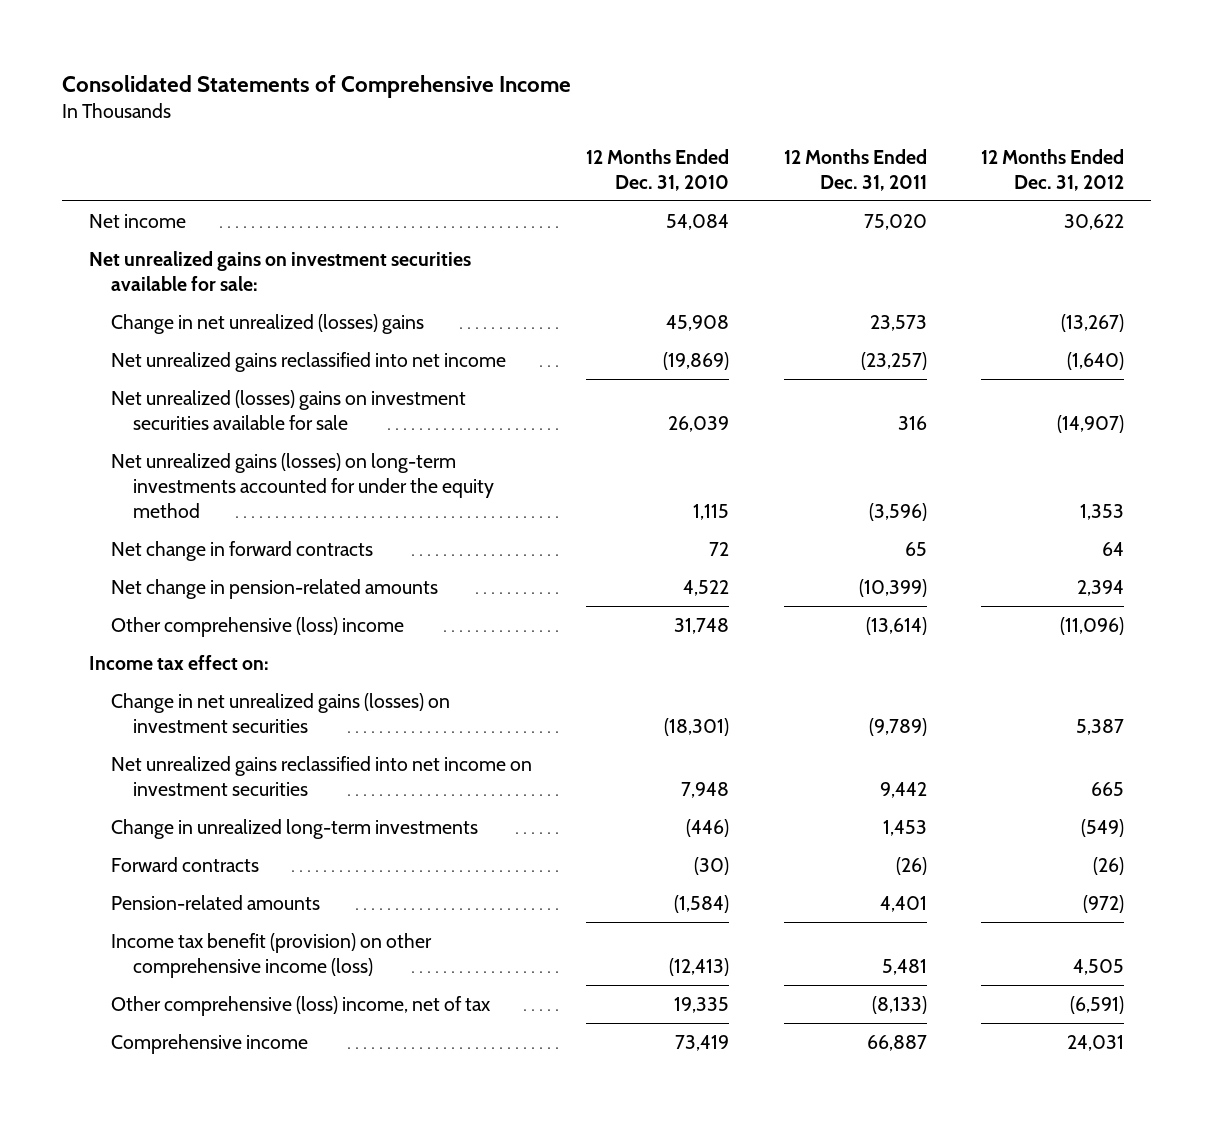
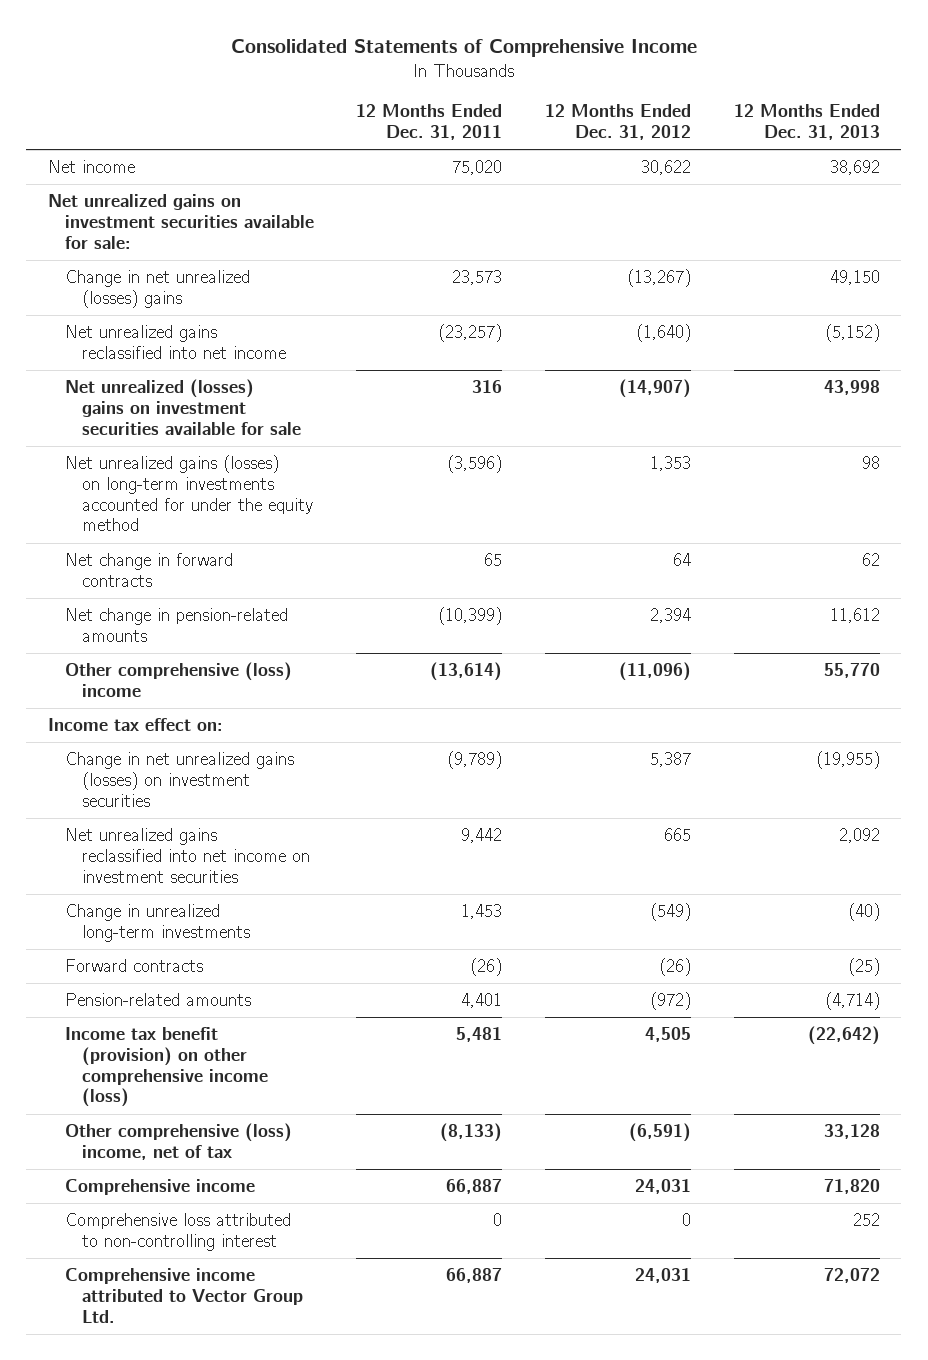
[586,148,730,191] 12 Months Ended Dec. 31, 2010 -> none
none -> [733,104,880,141] 12 Months Ended Dec. 31, 2013
none -> [64,1213,291,1251] Comprehensive loss attributed to non-controlling interest
none -> [64,1268,303,1323] Comprehensive income attributed to Vector Group Ltd.

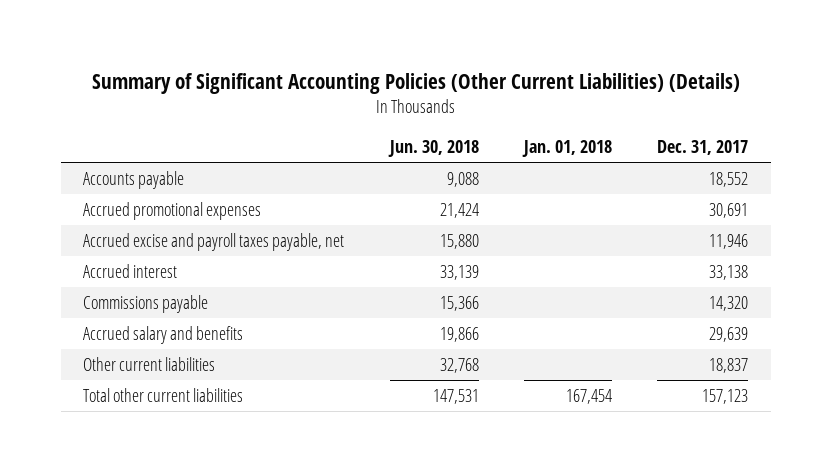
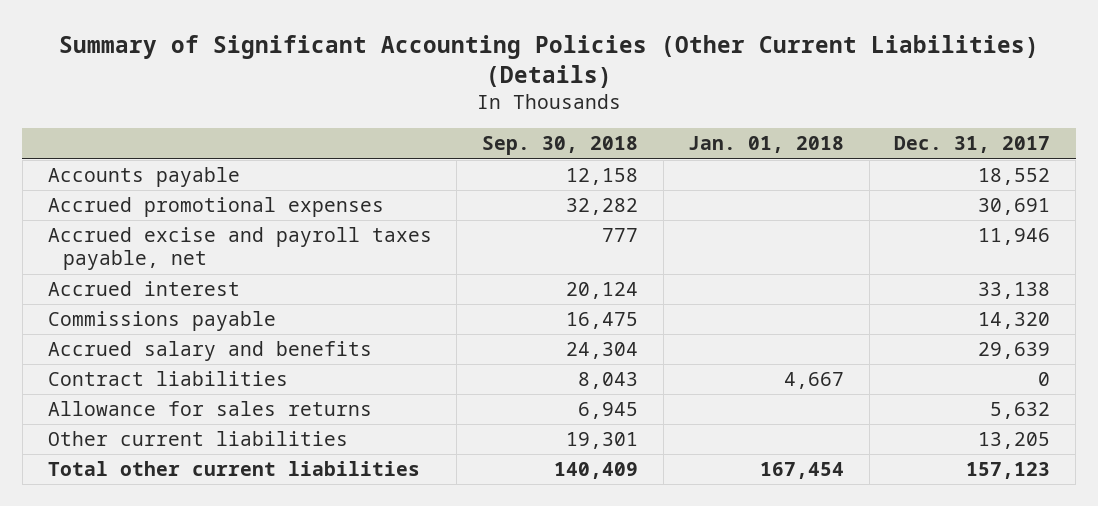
[387,140,479,158] Jun. 30, 2018 -> none
none -> [481,136,638,156] Sep. 30, 2018
none -> [47,371,288,387] Contract liabilities
none -> [47,401,372,417] Allowance for sales returns
[709,358,749,374] 18,837 -> [978,432,1051,450] 13,205

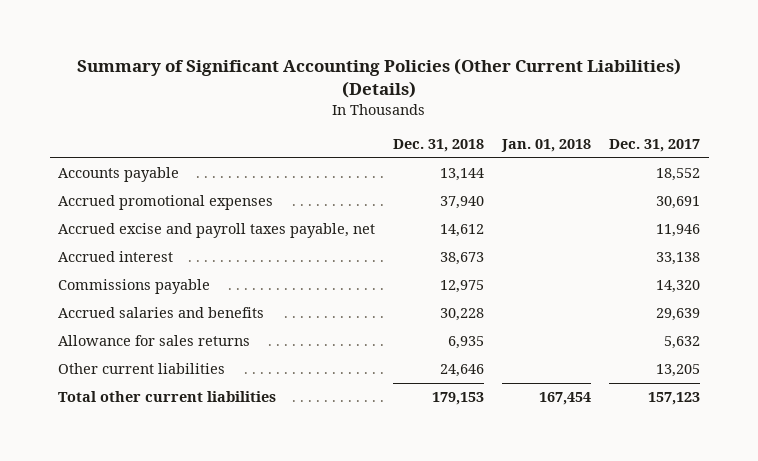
[481,136,638,156] Sep. 30, 2018 -> none
none -> [393,139,485,153] Dec. 31, 2018
[47,371,288,387] Contract liabilities -> none
[47,341,372,362] Accrued salary and benefits -> [58,307,265,319] Accrued salaries and benefits

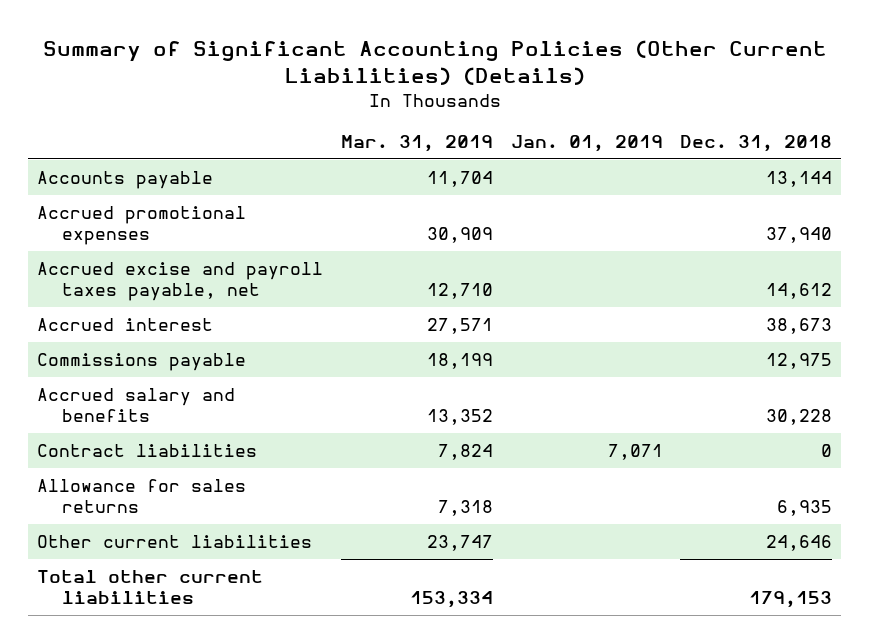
[501,139,592,153] Jan. 01, 2018 -> none
[608,139,700,153] Dec. 31, 2017 -> none
none -> [340,135,493,153] Mar. 31, 2019
none -> [510,135,663,153] Jan. 01, 2019
[58,307,265,319] Accrued salaries and benefits -> [37,387,236,422] Accrued salary and benefits
none -> [37,443,258,457] Contract liabilities

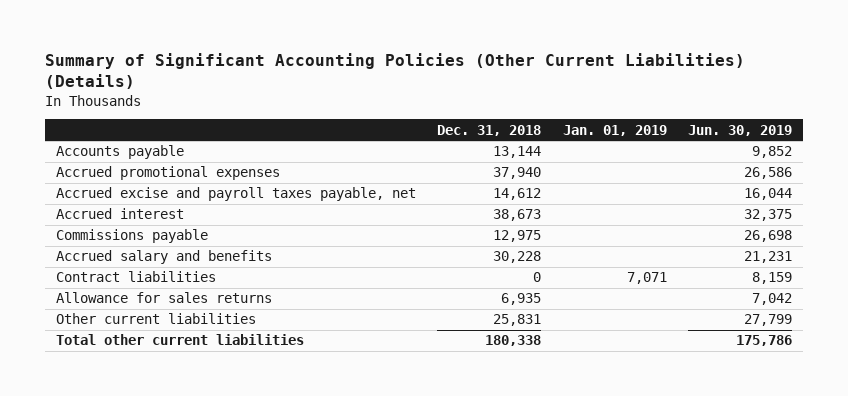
[340,135,493,153] Mar. 31, 2019 -> none
none -> [687,124,792,136] Jun. 30, 2019
[766,534,833,551] 24,646 -> [493,314,542,327] 25,831
[749,590,833,608] 179,153 -> [485,335,542,347] 180,338

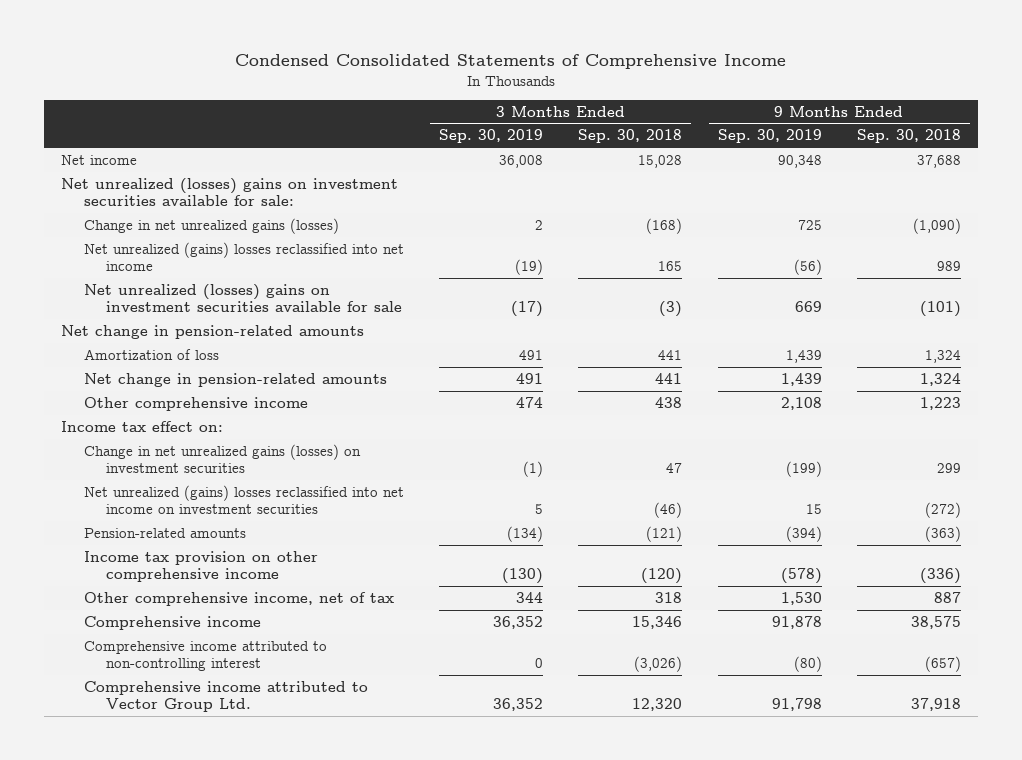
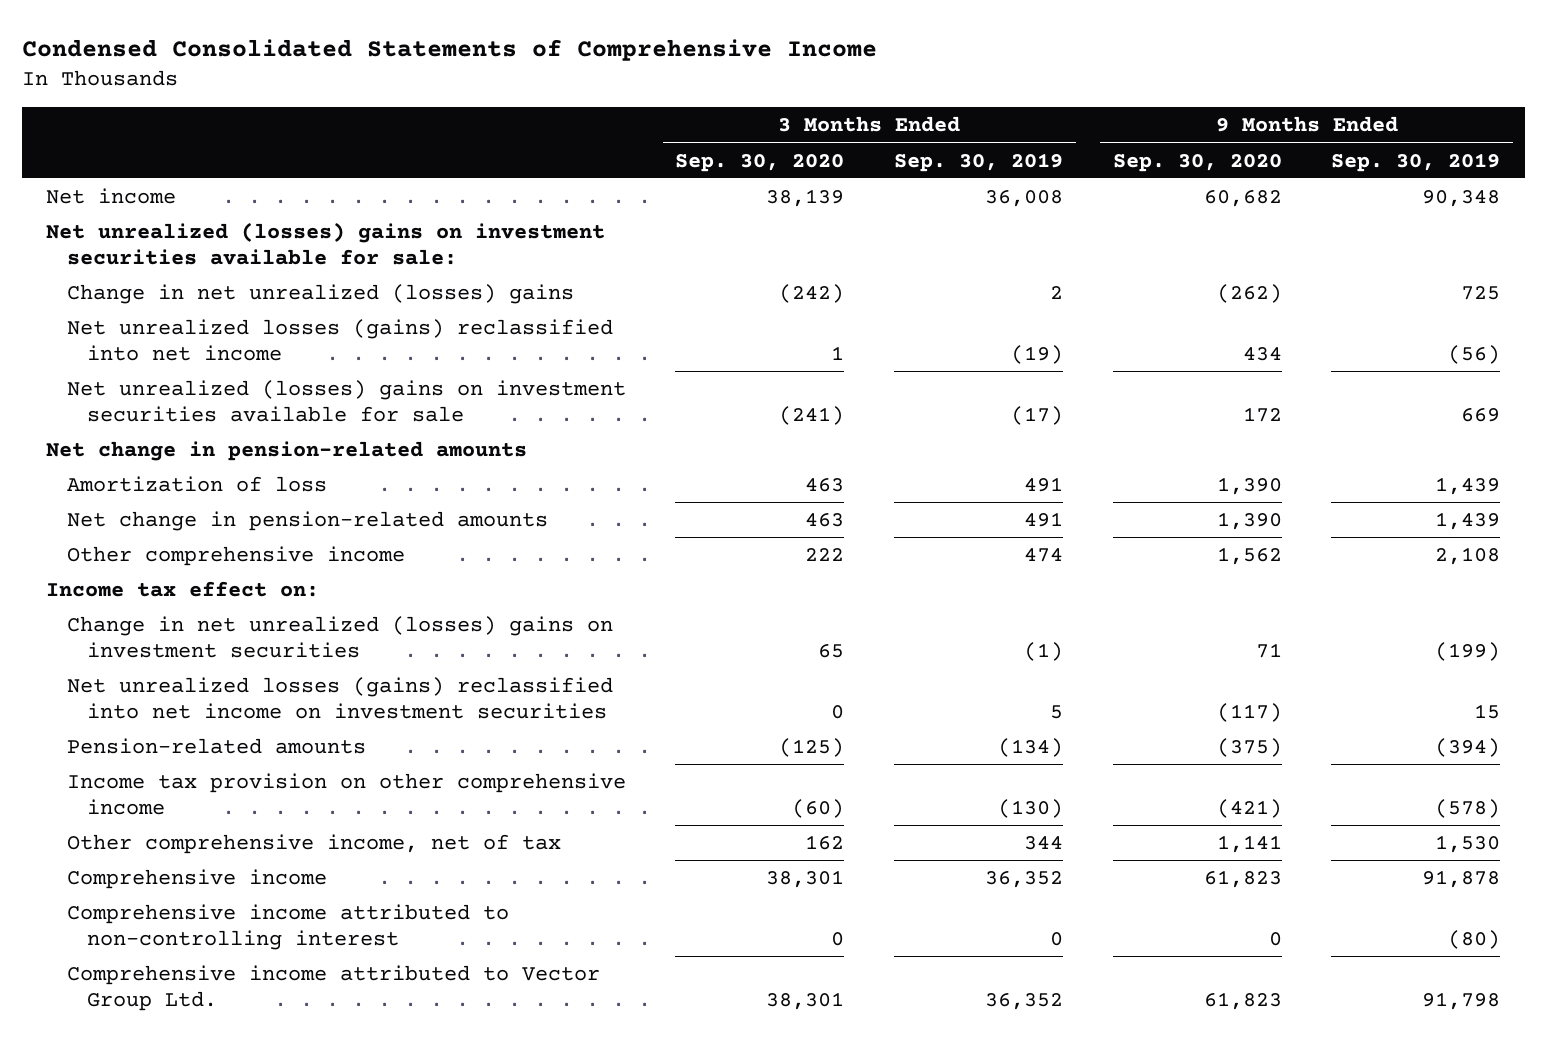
[578,129,683,144] Sep. 30, 2018 -> none
[856,129,961,144] Sep. 30, 2018 -> none
none -> [675,153,845,172] Sep. 30, 2020
none -> [1112,153,1282,172] Sep. 30, 2020
[83,217,339,234] Change in net unrealized gains (losses) -> [66,284,574,305] Change in net unrealized (losses) gains
[83,241,404,272] Net unrealized (gains) losses reclassified into net income -> [66,319,613,361] Net unrealized losses (gains) reclassified into net income
[83,443,361,474] Change in net unrealized gains (losses) on investment securities -> [66,616,613,658] Change in net unrealized (losses) gains on investment securities
[83,484,404,515] Net unrealized (gains) losses reclassified into net income on investment securities -> [66,677,613,719] Net unrealized losses (gains) reclassified into net income on investment securities

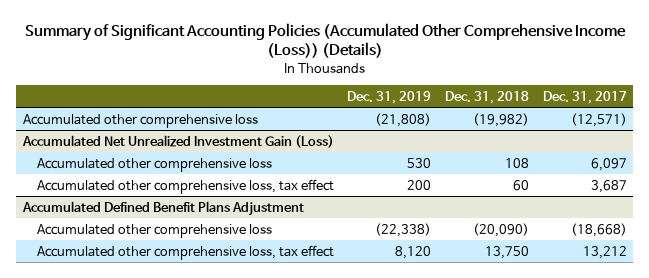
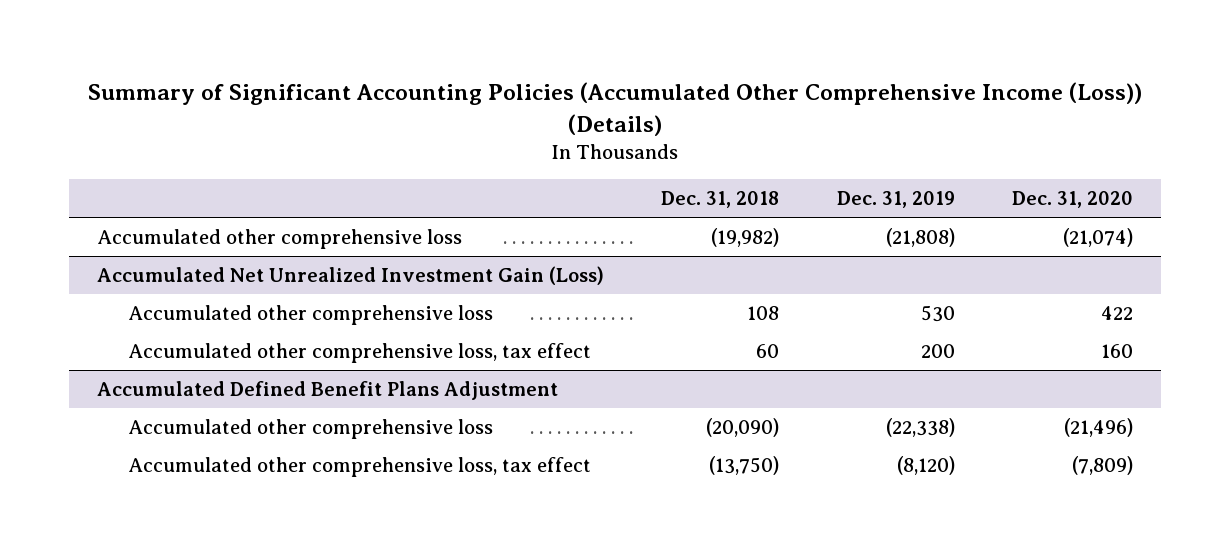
[542,90,627,104] Dec. 31, 2017 -> none
none -> [1011,191,1133,209] Dec. 31, 2020
[395,245,432,259] 8,120 -> [896,456,955,476] (8,120)
[484,245,529,259] 13,750 -> [709,456,780,476] (13,750)

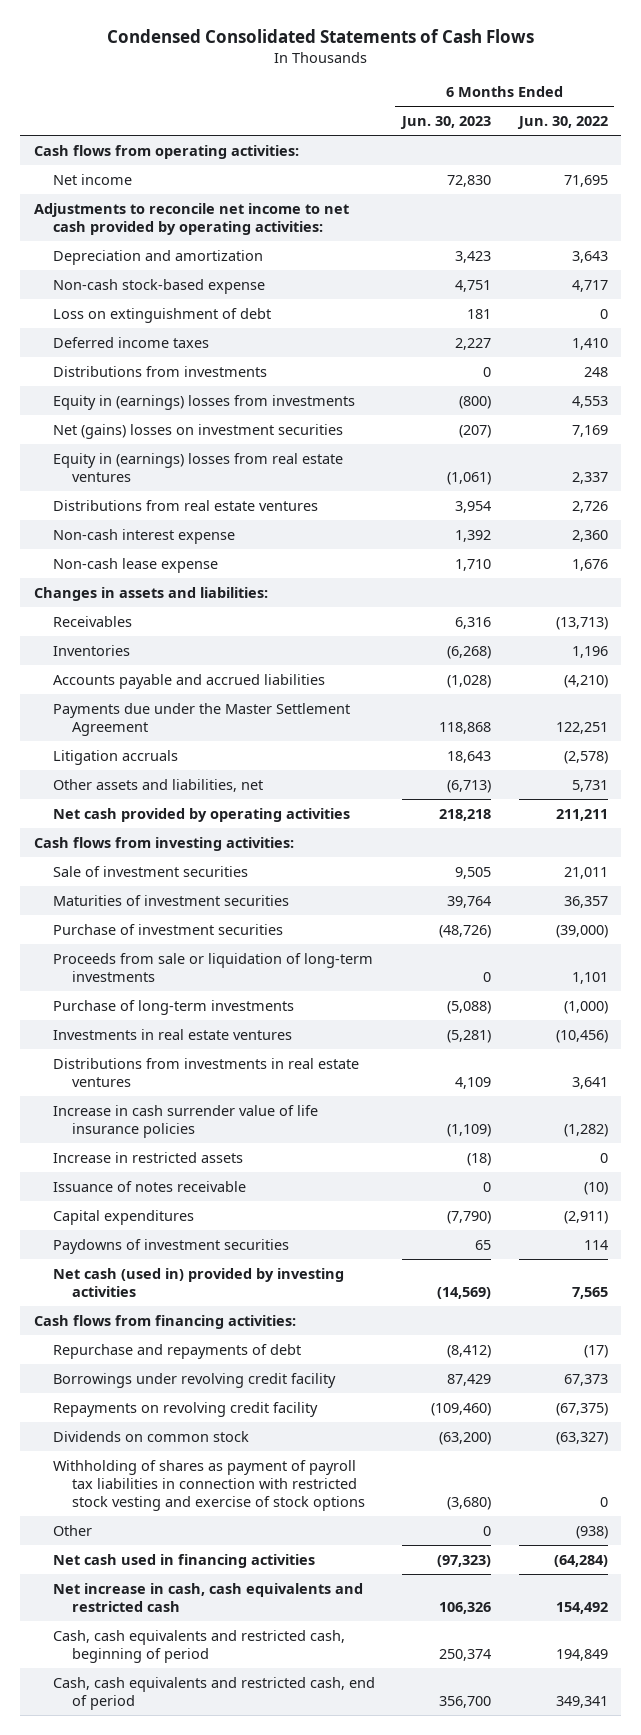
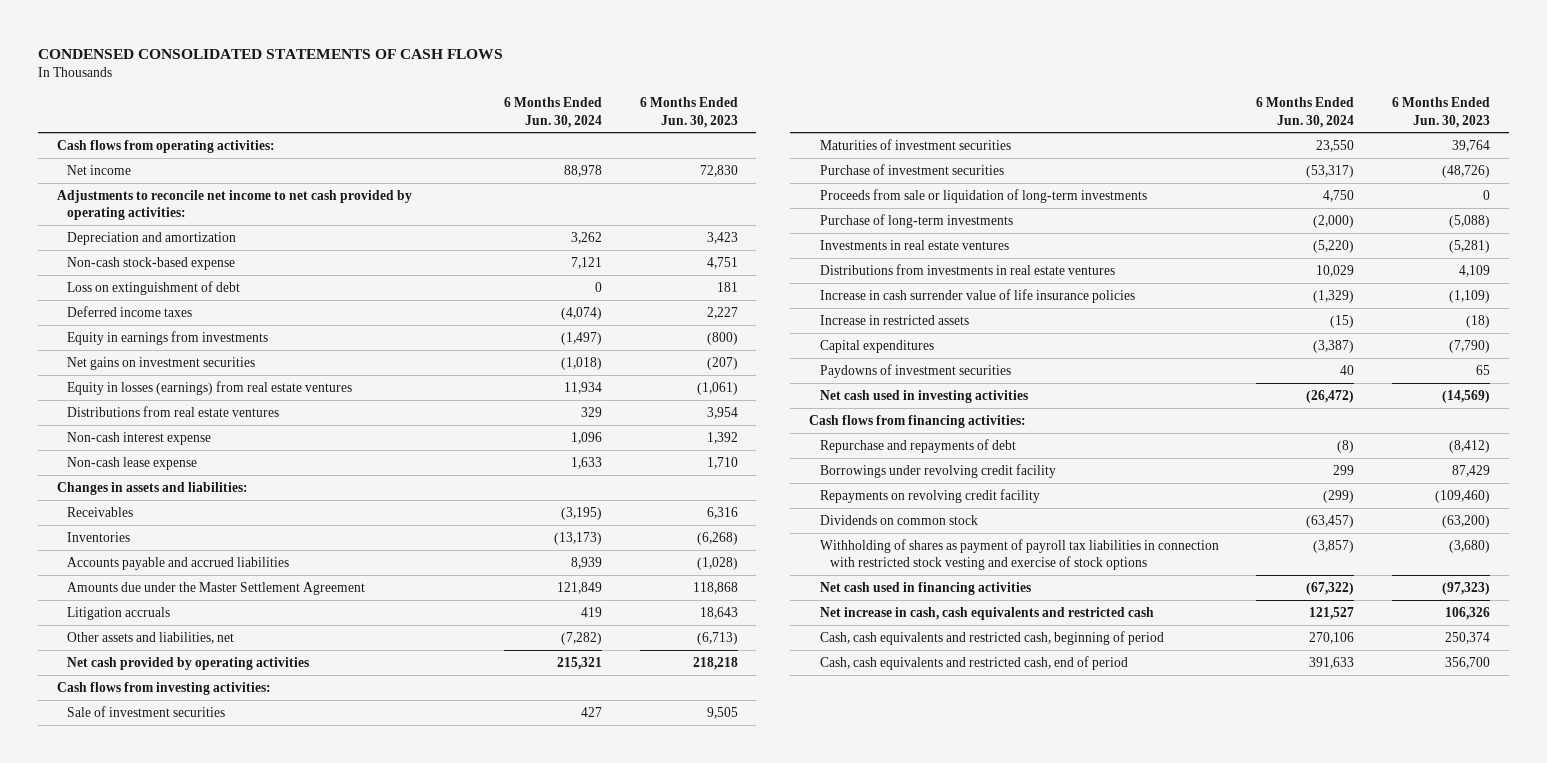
[106,28,534,43] Condensed Consolidated Statements of Cash Flows -> [37,48,503,59] CONDENSED CONSOLIDATED STATEMENTS OF CASH FLOWS
[516,115,608,129] Jun. 30, 2022 -> none
none -> [503,97,602,128] 6 Months Ended Jun. 30, 2024
[52,365,267,377] Distributions from investments -> none
[52,394,355,410] Equity in (earnings) losses from investments -> [67,330,269,345] Equity in earnings from investments
[52,423,343,439] Net (gains) losses on investment securities -> [67,356,256,370] Net gains on investment securities
[52,452,343,482] Equity in (earnings) losses from real estate ventures -> [67,380,353,395] Equity in losses (earnings) from real estate ventures
[52,702,350,736] Payments due under the Master Settlement Agreement -> [67,581,366,595] Amounts due under the Master Settlement Agreement
[52,1180,246,1192] Issuance of notes receivable -> none
[52,1267,344,1297] Net cash (used in) provided by investing activities -> [819,389,1028,403] Net cash used in investing activities
[52,1524,92,1536] Other -> none

